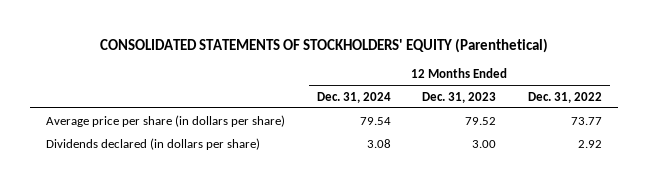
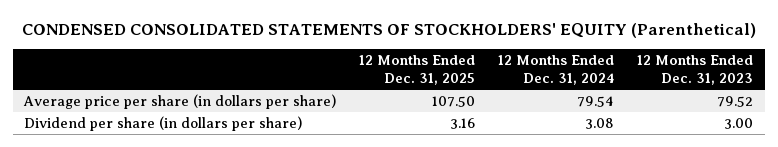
[99,37,548,53] CONSOLIDATED STATEMENTS OF STOCKHOLDERS' EQUITY (Parenthetical) -> [21,22,756,38] CONDENSED CONSOLIDATED STATEMENTS OF STOCKHOLDERS' EQUITY (Parenthetical)
[528,91,603,103] Dec. 31, 2022 -> none
none -> [359,55,476,85] 12 Months Ended Dec. 31, 2025
[45,137,260,150] Dividends declared (in dollars per share) -> [24,116,303,132] Dividend per share (in dollars per share)

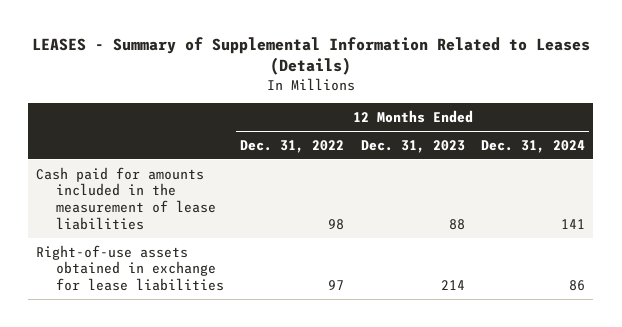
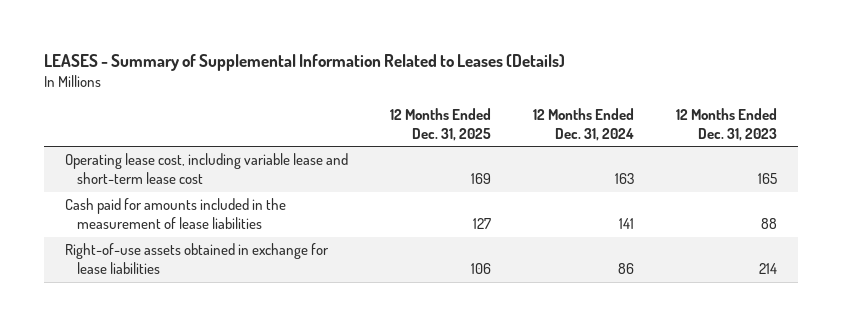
[240,139,345,153] Dec. 31, 2022 -> none
none -> [390,107,492,141] 12 Months Ended Dec. 31, 2025
none -> [64,153,348,185] Operating lease cost, including variable lease and short-term lease cost

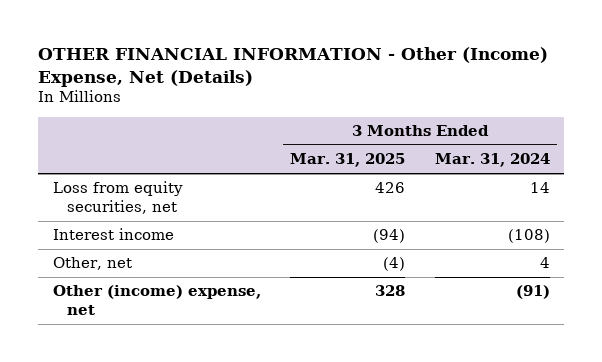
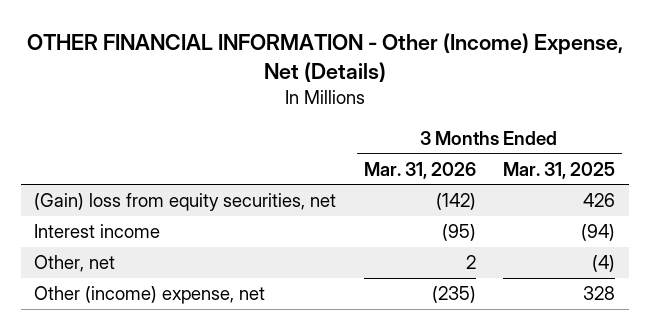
[434,153,550,168] Mar. 31, 2024 -> none
none -> [363,161,476,179] Mar. 31, 2026
[52,181,183,214] Loss from equity securities, net -> [34,193,337,212] (Gain) loss from equity securities, net

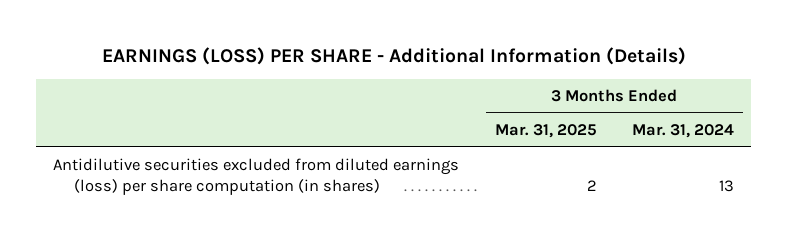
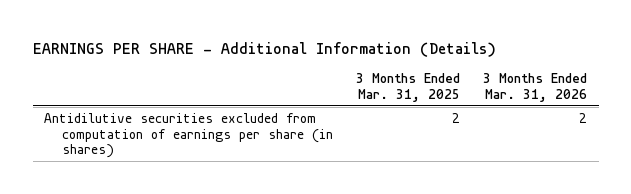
[101,46,686,65] EARNINGS (LOSS) PER SHARE - Additional Information (Details) -> [32,41,496,57] EARNINGS PER SHARE - Additional Information (Details)
[631,124,734,139] Mar. 31, 2024 -> none
none -> [483,73,588,103] 3 Months Ended Mar. 31, 2026
[53,158,460,196] Antidilutive securities excluded from diluted earnings (loss) per share computation (in shares) -> [44,112,333,159] Antidilutive securities excluded from computation of earnings per share (in shares)

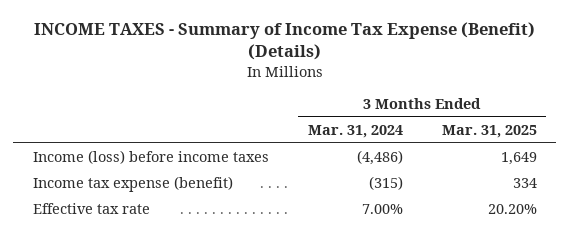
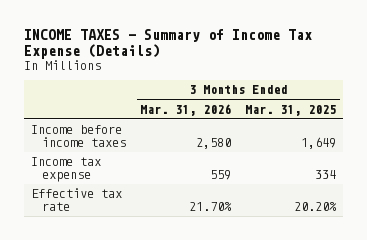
[33,22,535,61] INCOME TAXES - Summary of Income Tax Expense (Benefit) (Details) -> [23,28,312,59] INCOME TAXES - Summary of Income Tax Expense (Details)
[307,125,403,139] Mar. 31, 2024 -> none
none -> [140,103,232,116] Mar. 31, 2026
[32,150,269,165] Income (loss) before income taxes -> [30,125,127,148] Income before income taxes
[32,176,233,193] Income tax expense (benefit) -> [30,157,101,183] Income tax expense

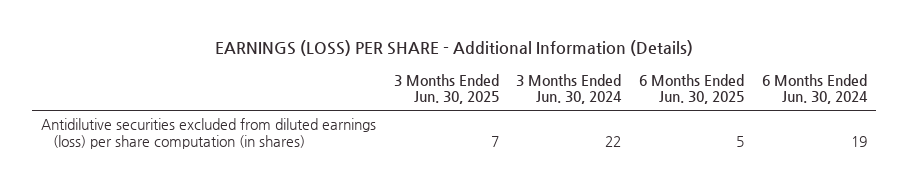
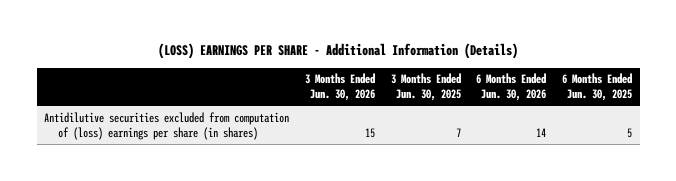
[214,40,693,57] EARNINGS (LOSS) PER SHARE - Additional Information (Details) -> [158,43,519,60] (LOSS) EARNINGS PER SHARE - Additional Information (Details)
[516,73,623,105] 3 Months Ended Jun. 30, 2024 -> none
[761,73,868,105] 6 Months Ended Jun. 30, 2024 -> none
none -> [304,73,375,102] 3 Months Ended Jun. 30, 2026
none -> [476,73,547,102] 6 Months Ended Jun. 30, 2026
[41,118,377,149] Antidilutive securities excluded from diluted earnings (loss) per share computation (in shares) -> [44,111,290,140] Antidilutive securities excluded from computation of (loss) earnings per share (in shares)

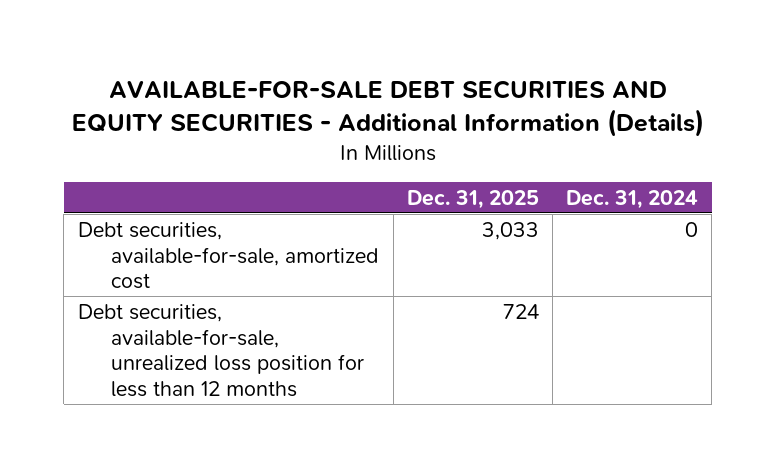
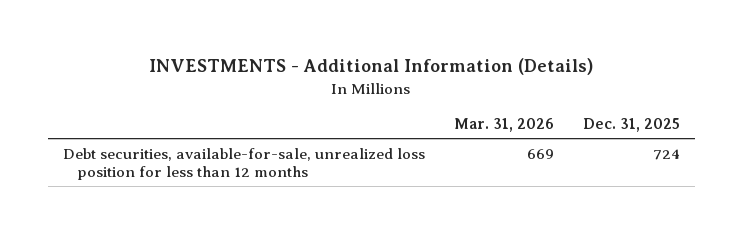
[71,79,704,138] AVAILABLE-FOR-SALE DEBT SECURITIES AND EQUITY SECURITIES - Additional Information (Details) -> [149,58,594,76] INVESTMENTS - Additional Information (Details)
[565,189,698,209] Dec. 31, 2024 -> none
none -> [453,118,554,133] Mar. 31, 2026
[77,221,380,290] Debt securities, available-for-sale, amortized cost -> none

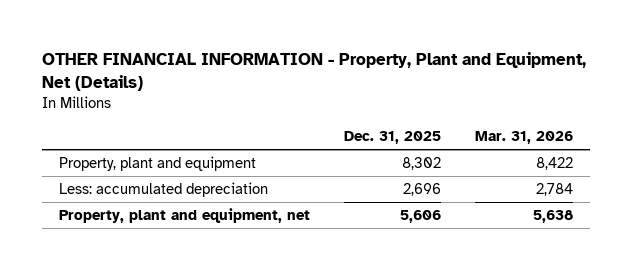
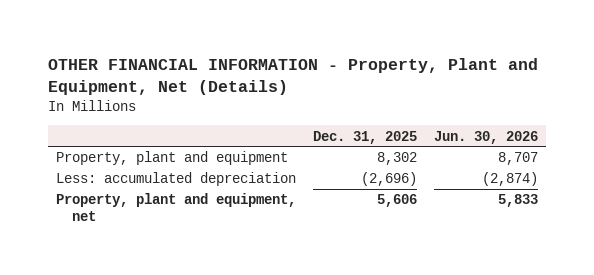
[474,131,573,145] Mar. 31, 2026 -> none
none -> [434,130,539,144] Jun. 30, 2026
[402,183,441,197] 2,696 -> [361,172,418,187] (2,696)

